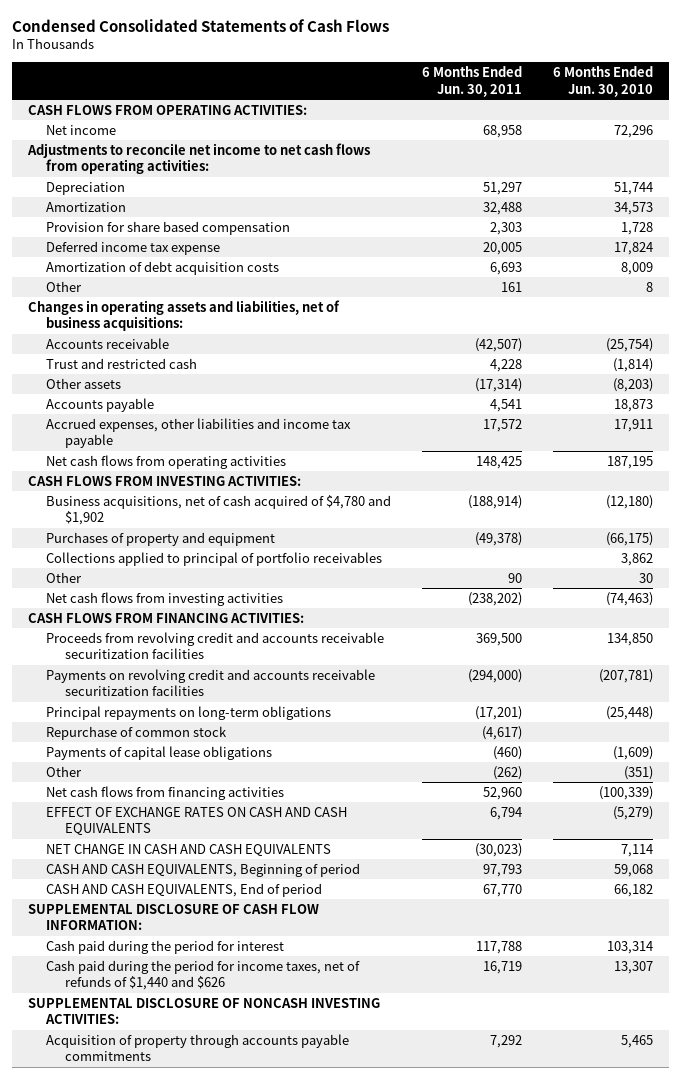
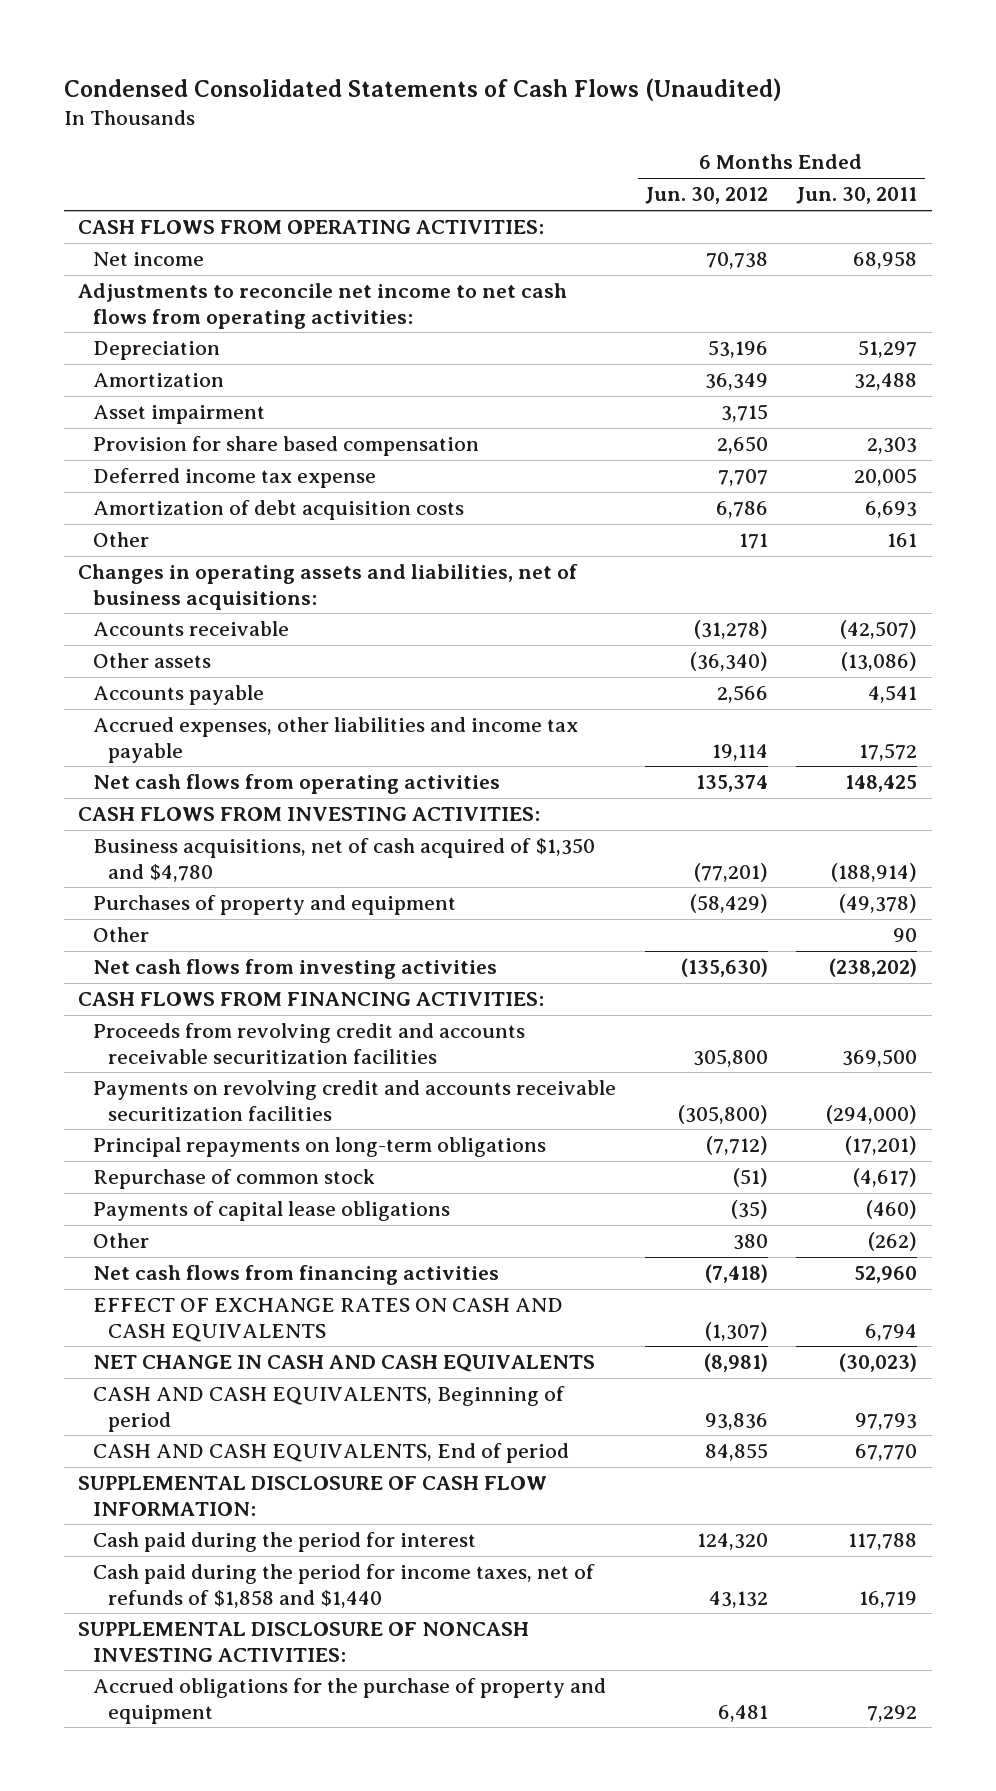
[12,19,390,33] Condensed Consolidated Statements of Cash Flows -> [64,77,783,101] Condensed Consolidated Statements of Cash Flows (Unaudited)
[553,66,654,97] 6 Months Ended Jun. 30, 2010 -> none
none -> [644,187,768,205] Jun. 30, 2012
none -> [93,405,266,425] Asset impairment
[46,357,198,369] Trust and restricted cash -> none
[475,377,523,392] (17,314) -> [841,652,918,672] (13,086)
[46,494,392,526] Business acquisitions, net of cash acquired of $4,780 and $1,902 -> [93,838,596,882] Business acquisitions, net of cash acquired of $1,350 and $4,780
[46,551,383,566] Collections applied to principal of portfolio receivables -> none
[46,959,361,991] Cash paid during the period for income taxes, net of refunds of $1,440 and $626 -> [93,1564,596,1608] Cash paid during the period for income taxes, net of refunds of $1,858 and $1,440
[46,1033,350,1062] Acquisition of property through accounts payable commitments -> [93,1678,607,1724] Accrued obligations for the purchase of property and equipment

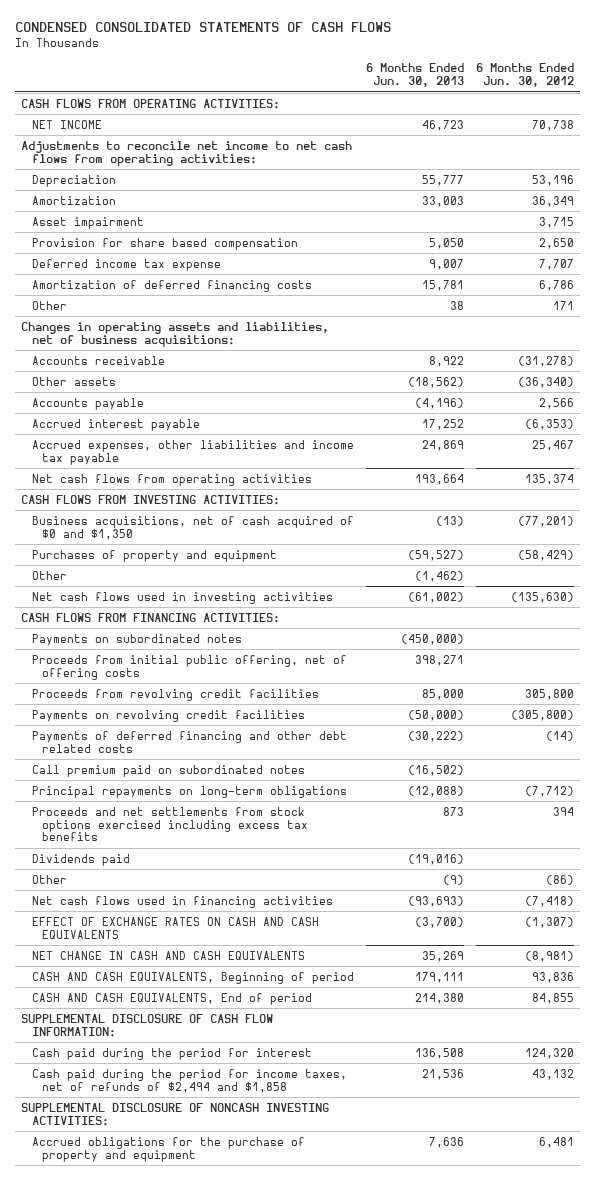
[64,77,783,101] Condensed Consolidated Statements of Cash Flows (Unaudited) -> [15,22,392,33] CONDENSED CONSOLIDATED STATEMENTS OF CASH FLOWS
[796,187,918,205] Jun. 30, 2011 -> none
none -> [365,63,464,88] 6 Months Ended Jun. 30, 2013
[93,252,205,267] Net income -> [31,119,102,129] NET INCOME
[93,500,465,521] Amortization of debt acquisition costs -> [31,279,312,292] Amortization of deferred financing costs
none -> [31,418,200,431] Accrued interest payable
[711,743,768,761] 19,114 -> [532,439,575,451] 25,467
[93,838,596,882] Business acquisitions, net of cash acquired of $1,350 and $4,780 -> [31,515,354,540] Business acquisitions, net of cash acquired of $0 and $1,350
[93,959,498,980] Net cash flows from investing activities -> [31,591,333,604] Net cash flows used in investing activities
none -> [31,633,242,646] Payments on subordinated notes
none -> [31,654,347,680] Proceeds from initial public offering, net of offering costs
[93,1023,526,1064] Proceeds from revolving credit and accounts receivable securitization facilities -> [31,688,319,701] Proceeds from revolving credit facilities
[93,1080,617,1121] Payments on revolving credit and accounts receivable securitization facilities -> [31,709,305,722] Payments on revolving credit facilities
none -> [31,730,347,753] Payments of deferred financing and other debt related costs
none -> [31,764,305,777] Call premium paid on subordinated notes
[93,1169,376,1190] Repurchase of common stock -> none
[93,1201,451,1222] Payments of capital lease obligations -> none
none -> [31,806,308,842] Proceeds and net settlements from stock options exercised including excess tax benefits
none -> [31,853,130,866] Dividends paid
[732,1234,768,1251] 380 -> [546,874,575,885] (86)
[93,1265,500,1286] Net cash flows from financing activities -> [31,895,333,908] Net cash flows used in financing activities
[93,1564,596,1608] Cash paid during the period for income taxes, net of refunds of $1,858 and $1,440 -> [31,1068,347,1093] Cash paid during the period for income taxes, net of refunds of $2,494 and $1,858

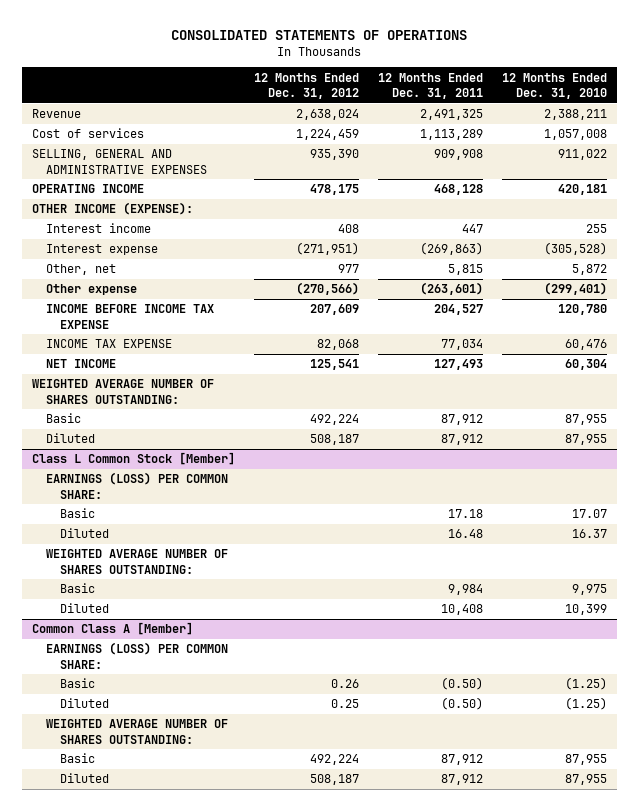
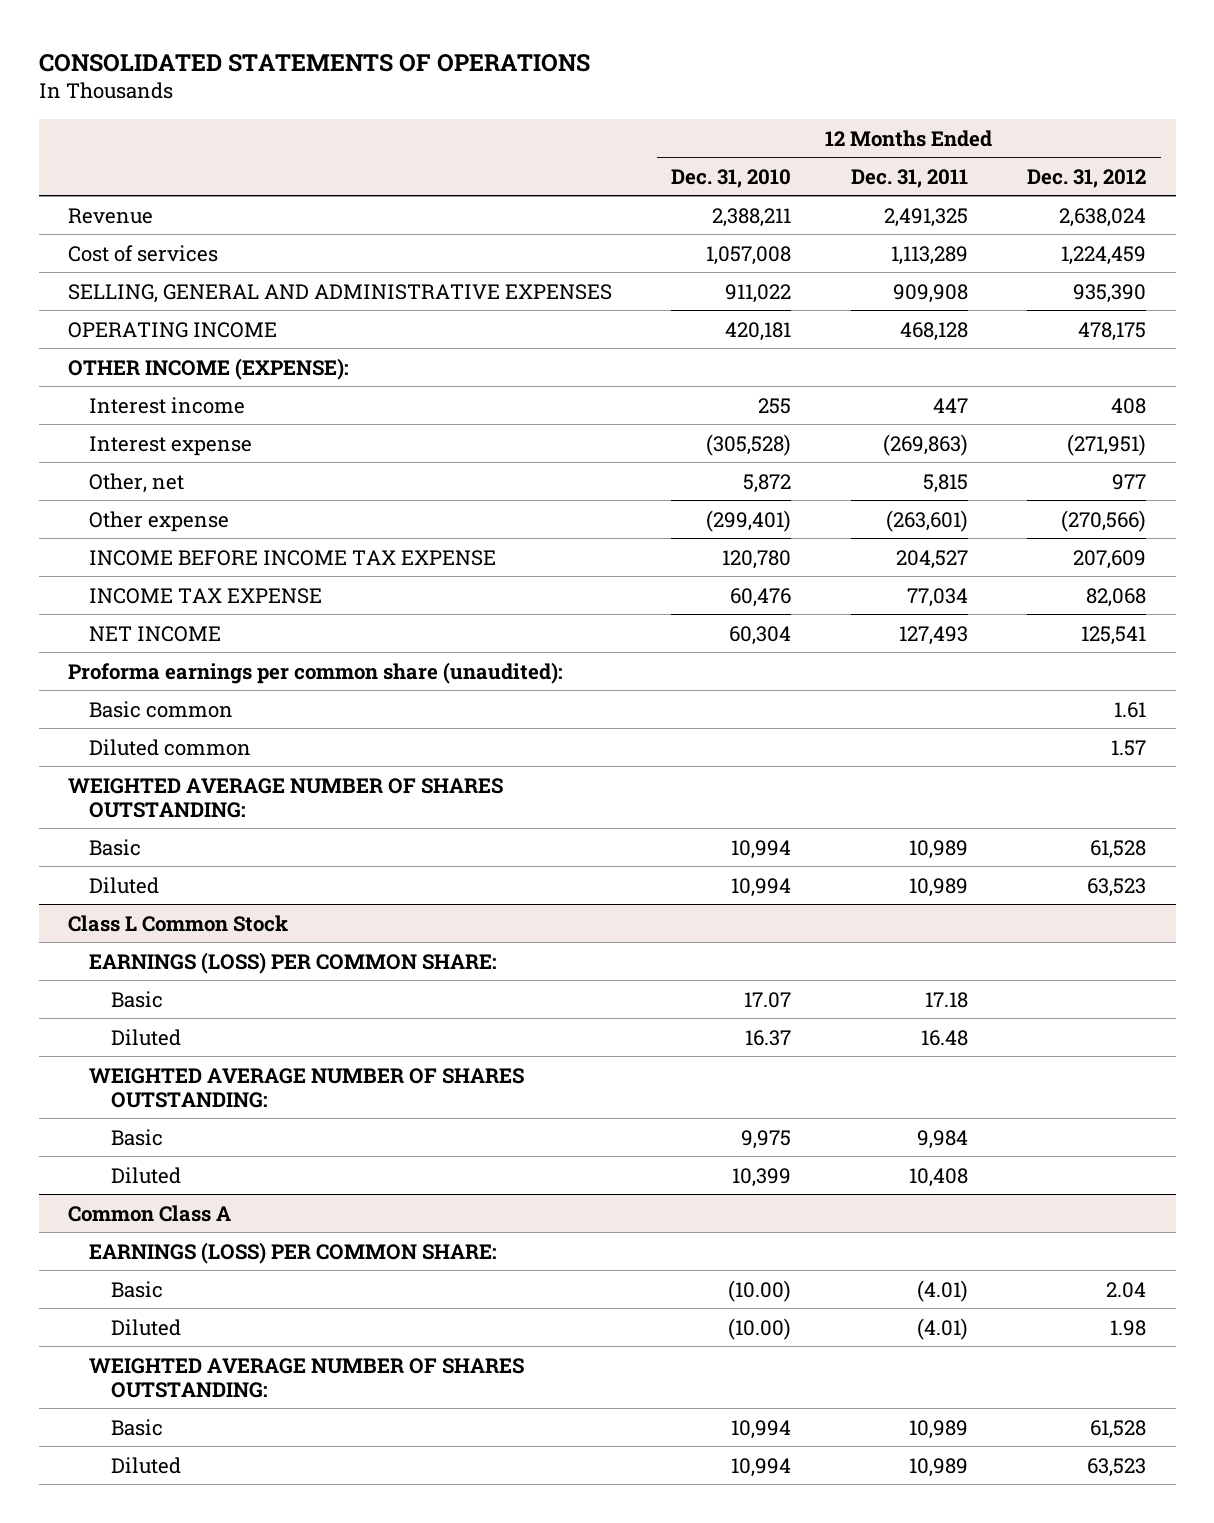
none -> [68,661,564,684] Proforma earnings per common share (unaudited):
none -> [89,700,234,718] Basic common
none -> [89,738,252,756] Diluted common
[309,414,359,426] 492,224 -> [1089,839,1146,859] 61,528
[441,414,484,426] 87,912 -> [908,839,968,859] 10,989
[565,414,608,426] 87,955 -> [731,839,792,859] 10,994
[309,434,359,446] 508,187 -> [1086,877,1146,897] 63,523
[441,434,484,446] 87,912 -> [908,877,968,897] 10,989
[565,434,608,446] 87,955 -> [731,877,792,897] 10,994
[31,452,235,466] Class L Common Stock [Member] -> [68,914,289,932] Class L Common Stock
[31,622,193,636] Common Class A [Member] -> [68,1204,232,1222] Common Class A
[330,679,359,689] 0.26 -> [1105,1281,1146,1298] 2.04
[441,677,484,691] (0.50) -> [916,1279,968,1302] (4.01)
[565,677,608,691] (1.25) -> [728,1279,792,1302] (10.00)
[330,699,359,709] 0.25 -> [1109,1319,1146,1336] 1.98
[441,697,484,711] (0.50) -> [916,1317,968,1340] (4.01)
[565,697,608,711] (1.25) -> [728,1317,792,1340] (10.00)
[309,754,359,766] 492,224 -> [1089,1419,1146,1439] 61,528
[441,754,484,766] 87,912 -> [908,1419,968,1439] 10,989
[565,754,608,766] 87,955 -> [731,1419,792,1439] 10,994
[309,774,359,786] 508,187 -> [1086,1457,1146,1477] 63,523
[441,774,484,786] 87,912 -> [908,1457,968,1477] 10,989
[565,774,608,786] 87,955 -> [731,1457,792,1477] 10,994

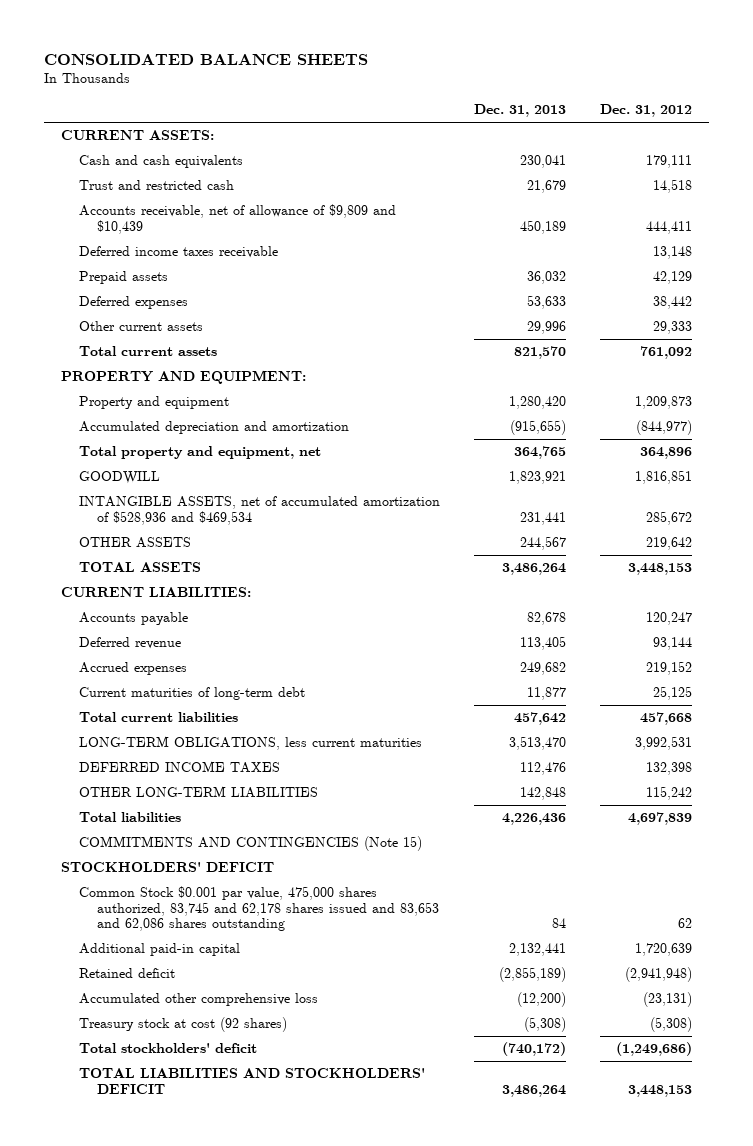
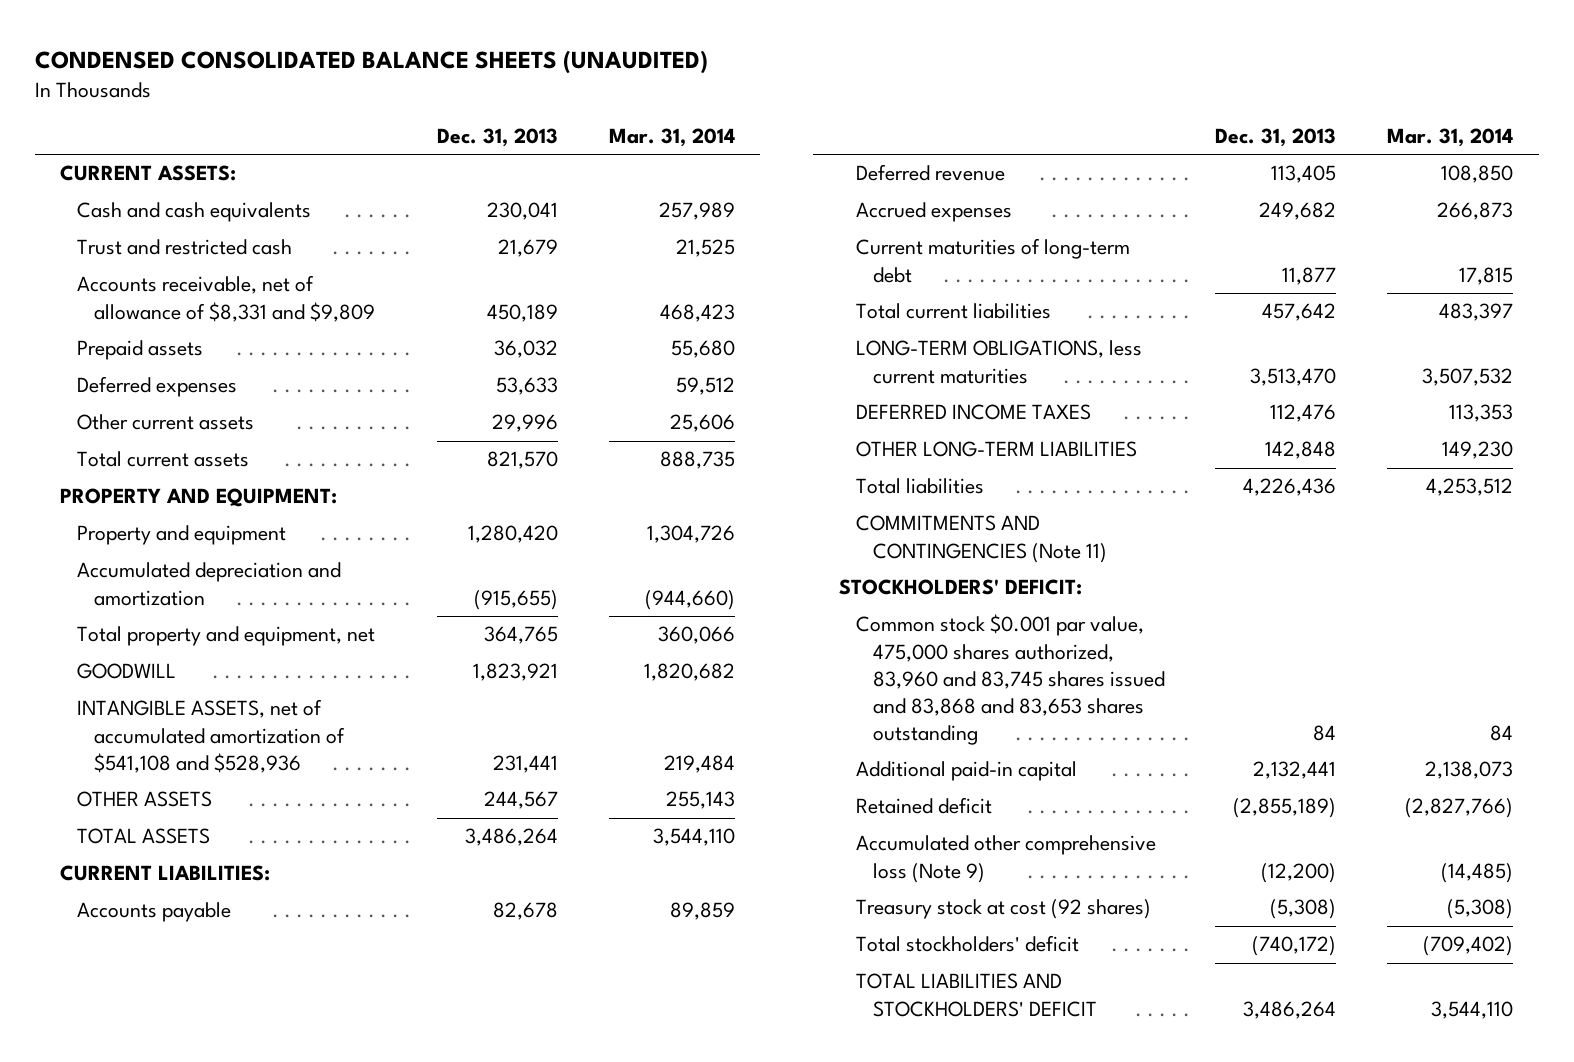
[44,54,369,66] CONSOLIDATED BALANCE SHEETS -> [34,49,708,74] CONDENSED CONSOLIDATED BALANCE SHEETS (UNAUDITED)
[600,104,693,118] Dec. 31, 2012 -> none
none -> [608,128,735,148] Mar. 31, 2014
[78,246,278,259] Deferred income taxes receivable -> none
[78,204,396,234] Accounts receivable, net of allowance of $9,809 and $10,439 -> [77,275,376,322] Accounts receivable, net of allowance of $8,331 and $9,809
[78,496,440,525] INTANGIBLE ASSETS, net of accumulated amortization of $528,936 and $469,534 -> [77,699,346,773] INTANGIBLE ASSETS, net of accumulated amortization of $541,108 and $528,936
[78,836,422,852] COMMITMENTS AND CONTINGENCIES (Note 15) -> [855,515,1107,563] COMMITMENTS AND CONTINGENCIES (Note 11)
[61,862,275,873] STOCKHOLDERS' DEFICIT -> [838,579,1082,596] STOCKHOLDERS' DEFICIT:
[78,886,439,932] Common Stock $0.001 par value, 475,000 shares authorized, 83,745 and 62,178 shares issued and 83,653 and 62,086 shares outstanding -> [855,614,1165,746] Common stock $0.001 par value, 475,000 shares authorized, 83,960 and 83,745 shares issued and 83,868 and 83,653 shares outstanding
[78,993,318,1007] Accumulated other comprehensive loss -> [855,835,1156,883] Accumulated other comprehensive loss (Note 9)

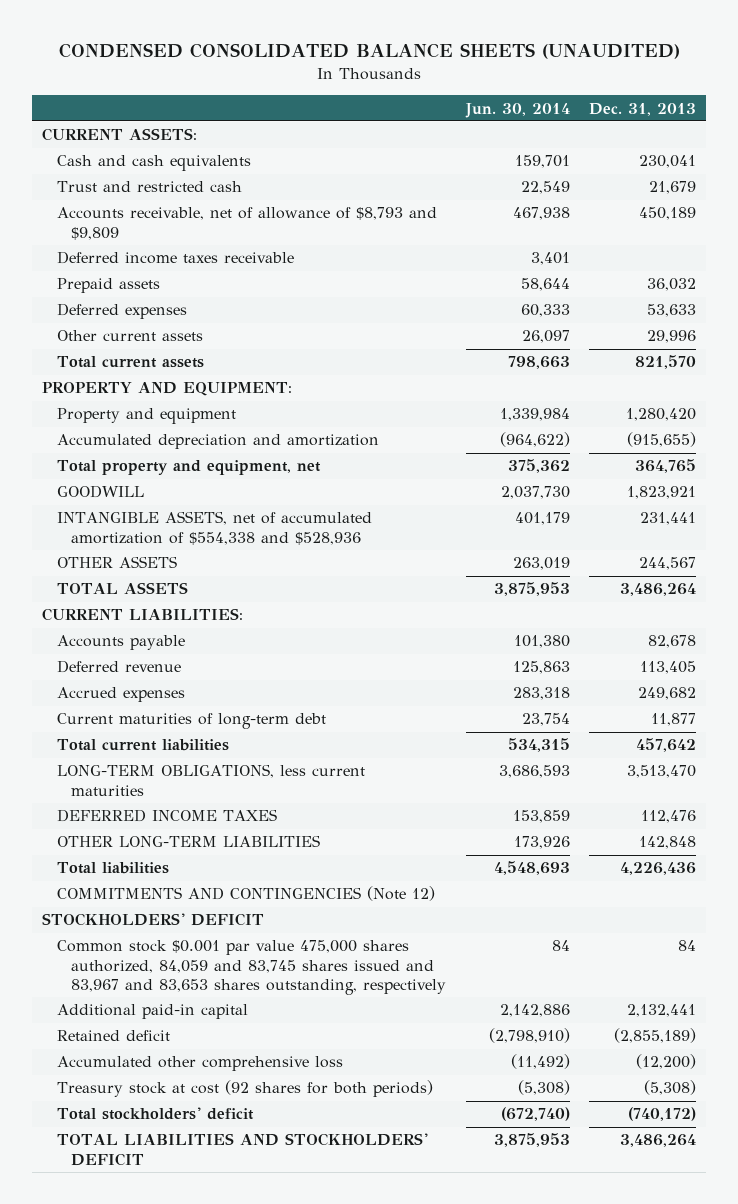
[608,128,735,148] Mar. 31, 2014 -> none
none -> [464,102,570,118] Jun. 30, 2014
[77,275,376,322] Accounts receivable, net of allowance of $8,331 and $9,809 -> [56,207,437,240] Accounts receivable, net of allowance of $8,793 and $9,809
none -> [56,251,294,265] Deferred income taxes receivable
[77,699,346,773] INTANGIBLE ASSETS, net of accumulated amortization of $541,108 and $528,936 -> [56,511,372,545] INTANGIBLE ASSETS, net of accumulated amortization of $554,338 and $528,936
[855,515,1107,563] COMMITMENTS AND CONTINGENCIES (Note 11) -> [56,886,435,902] COMMITMENTS AND CONTINGENCIES (Note 12)
[838,579,1082,596] STOCKHOLDERS' DEFICIT: -> [42,913,265,927] STOCKHOLDERS' DEFICIT
[855,614,1165,746] Common stock $0.001 par value, 475,000 shares authorized, 83,960 and 83,745 shares issued and 83,868 and 83,653 shares outstanding -> [56,940,447,996] Common stock $0.001 par value 475,000 shares authorized, 84,059 and 83,745 shares issued and 83,967 and 83,653 shares outstanding, respectively
[855,835,1156,883] Accumulated other comprehensive loss (Note 9) -> [56,1056,343,1072] Accumulated other comprehensive loss
[855,899,1151,920] Treasury stock at cost (92 shares) -> [56,1080,433,1098] Treasury stock at cost (92 shares for both periods)

